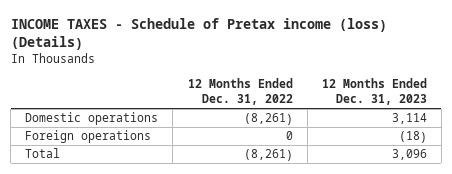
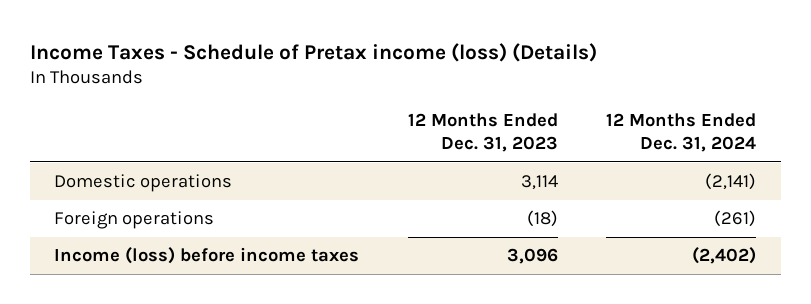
[10,18,387,51] INCOME TAXES - Schedule of Pretax income (loss) (Details) -> [30,42,598,62] Income Taxes - Schedule of Pretax income (loss) (Details)
[187,78,293,106] 12 Months Ended Dec. 31, 2022 -> none
none -> [606,113,757,152] 12 Months Ended Dec. 31, 2024
[25,148,61,159] Total -> [54,247,360,265] Income (loss) before income taxes

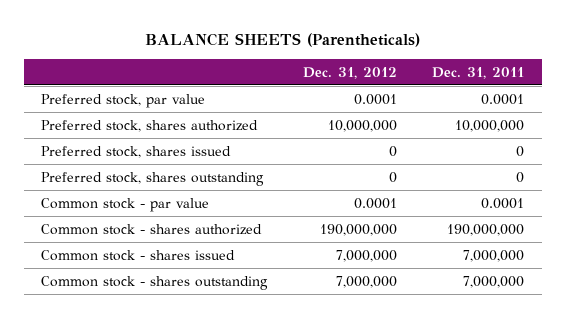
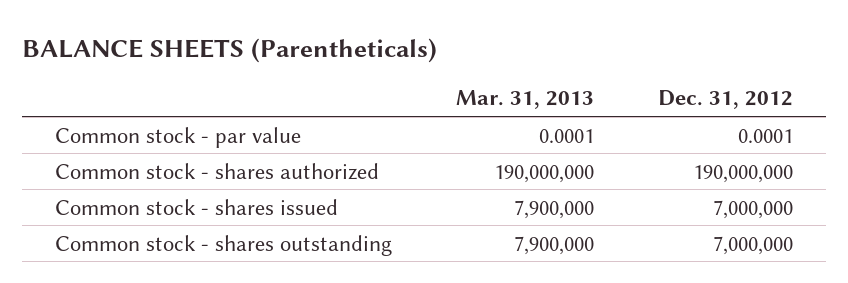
[431,66,524,79] Dec. 31, 2011 -> none
none -> [456,90,595,110] Mar. 31, 2013
[41,93,206,108] Preferred stock, par value -> none
[41,119,259,132] Preferred stock, shares authorized -> none
[41,145,232,158] Preferred stock, shares issued -> none
[41,171,265,186] Preferred stock, shares outstanding -> none

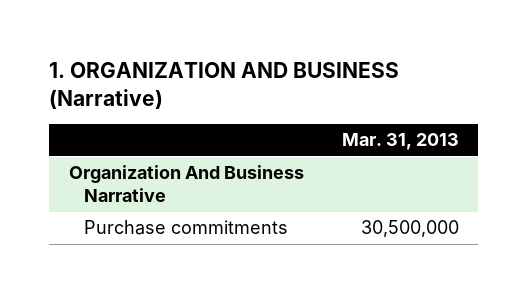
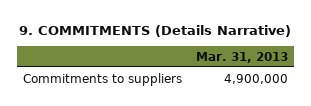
[49,61,400,109] 1. ORGANIZATION AND BUSINESS (Narrative) -> [19,24,292,37] 9. COMMITMENTS (Details Narrative)
[68,165,304,203] Organization And Business Narrative -> none
[83,220,288,236] Purchase commitments -> [23,72,183,86] Commitments to suppliers
[361,220,460,238] 30,500,000 -> [223,73,288,84] 4,900,000

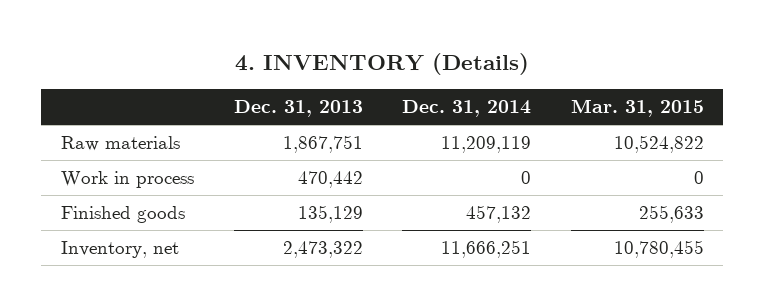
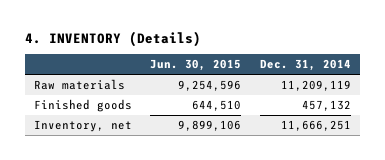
[233,99,363,117] Dec. 31, 2013 -> none
[570,98,704,117] Mar. 31, 2015 -> none
none -> [150,59,242,72] Jun. 30, 2015
[60,171,194,189] Work in process -> none

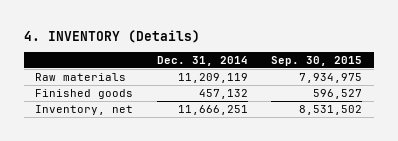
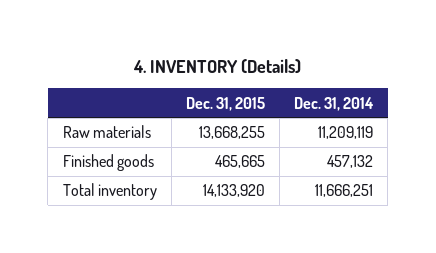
[271,55,363,66] Sep. 30, 2015 -> none
none -> [185,96,265,111] Dec. 31, 2015
[35,104,134,115] Inventory, net -> [62,183,157,201] Total inventory

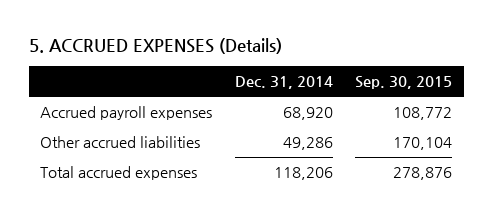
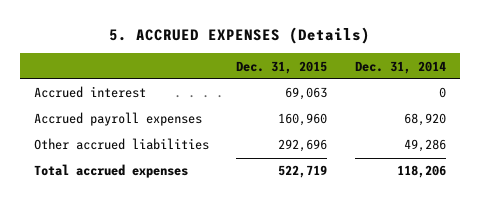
[355,76,453,90] Sep. 30, 2015 -> none
none -> [236,60,328,74] Dec. 31, 2015
none -> [33,86,146,99] Accrued interest

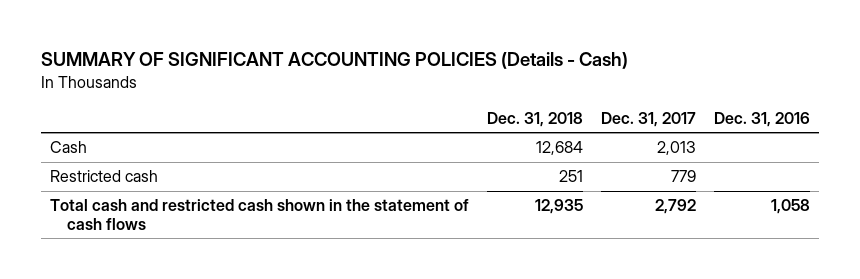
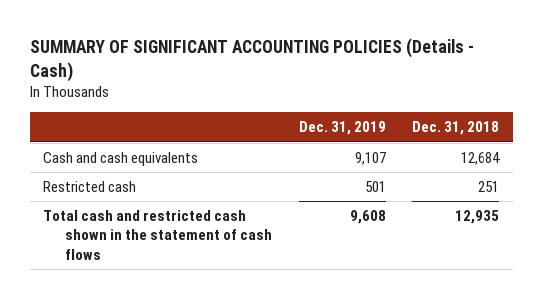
[601,111,697,127] Dec. 31, 2017 -> none
[714,111,811,127] Dec. 31, 2016 -> none
none -> [298,121,386,136] Dec. 31, 2019
[49,141,87,154] Cash -> [43,152,199,167] Cash and cash equivalents

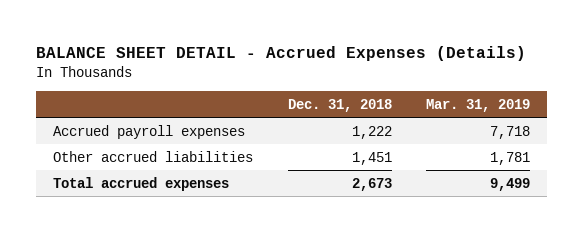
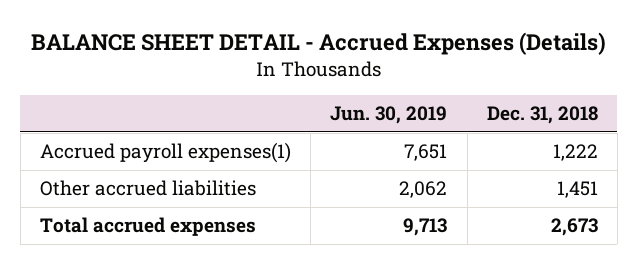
[425,99,530,113] Mar. 31, 2019 -> none
none -> [330,106,448,125] Jun. 30, 2019
[53,124,246,139] Accrued payroll expenses -> [40,142,292,164] Accrued payroll expenses(1)

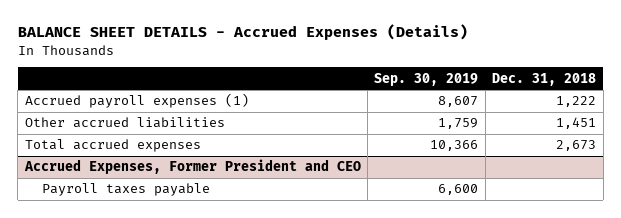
[30,32,606,56] BALANCE SHEET DETAIL - Accrued Expenses (Details) -> [17,24,468,41] BALANCE SHEET DETAILS - Accrued Expenses (Details)
[330,106,448,125] Jun. 30, 2019 -> none
none -> [374,72,479,86] Sep. 30, 2019
[40,142,292,164] Accrued payroll expenses(1) -> [24,93,249,109] Accrued payroll expenses (1)
none -> [23,159,361,175] Accrued Expenses, Former President and CEO
none -> [42,183,211,197] Payroll taxes payable

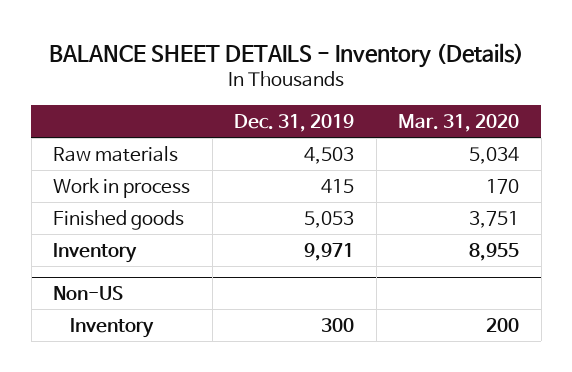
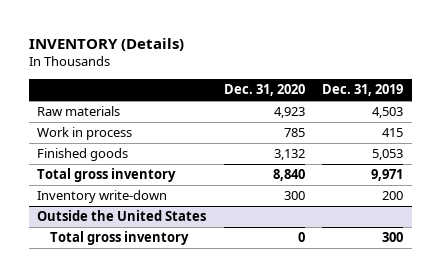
[49,42,525,68] BALANCE SHEET DETAILS - Inventory (Details) -> [28,37,184,51] INVENTORY (Details)
[398,114,520,133] Mar. 31, 2020 -> none
none -> [223,84,305,97] Dec. 31, 2020
[53,242,138,263] Inventory -> [37,168,177,183] Total gross inventory
none -> [37,190,168,204] Inventory write-down
[53,286,124,301] Non-US -> [37,210,207,222] Outside the United States
[69,317,154,338] Inventory -> [50,231,190,246] Total gross inventory

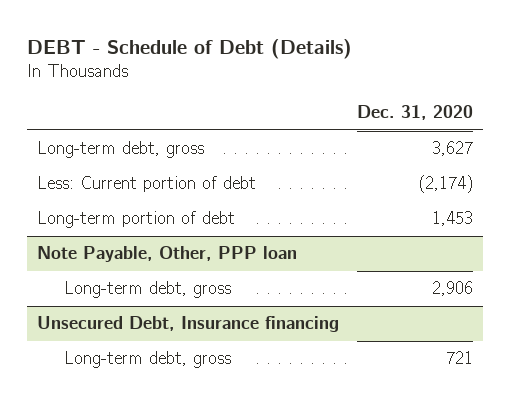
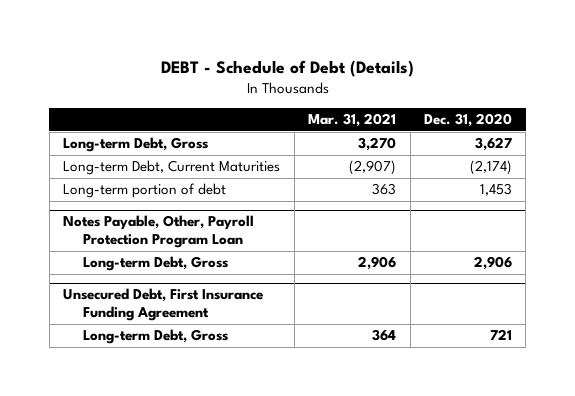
none -> [308,113,397,128] Mar. 31, 2021
[36,141,204,159] Long-term debt, gross -> [63,137,209,153] Long-term Debt, Gross
[36,176,256,193] Less: Current portion of debt -> [63,160,281,176] Long-term Debt, Current Maturities
[36,246,297,263] Note Payable, Other, PPP loan -> none
[36,316,339,333] Unsecured Debt, Insurance financing -> none
none -> [63,215,255,249] Notes Payable, Other, Payroll Protection Program Loan
[64,281,232,299] Long-term debt, gross -> [82,256,228,272] Long-term Debt, Gross
none -> [63,288,264,322] Unsecured Debt, First Insurance Funding Agreement
[64,351,232,369] Long-term debt, gross -> [82,329,228,345] Long-term Debt, Gross

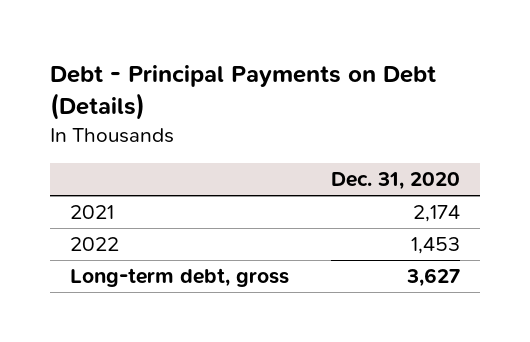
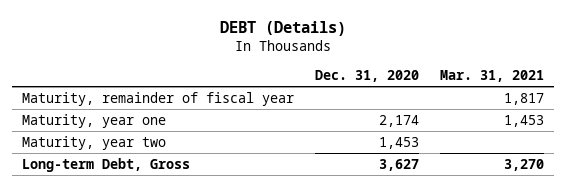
[49,64,436,121] Debt - Principal Payments on Debt (Details) -> [220,20,347,36] DEBT (Details)
none -> [439,69,544,82] Mar. 31, 2021
none -> [22,91,295,106] Maturity, remainder of fiscal year
[70,205,115,220] 2021 -> [22,113,167,128] Maturity, year one
[70,237,120,252] 2022 -> [22,135,167,150] Maturity, year two
[70,268,290,288] Long-term debt, gross -> [22,157,191,172] Long-term Debt, Gross

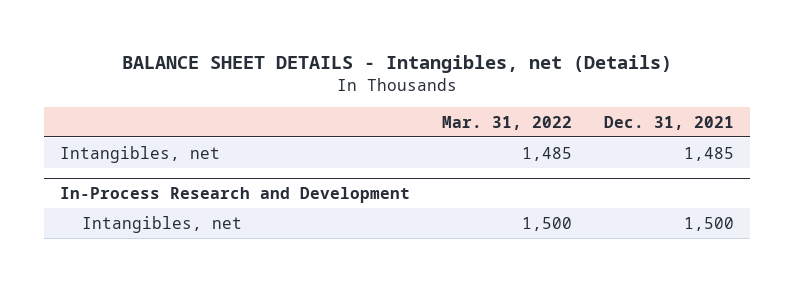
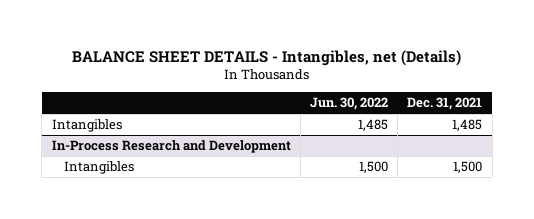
[442,115,573,130] Mar. 31, 2022 -> none
none -> [310,97,389,111] Jun. 30, 2022
[60,145,221,163] Intangibles, net -> [51,119,122,133] Intangibles
[81,215,242,233] Intangibles, net -> [64,161,135,175] Intangibles

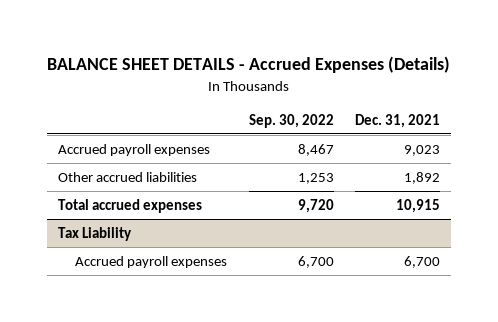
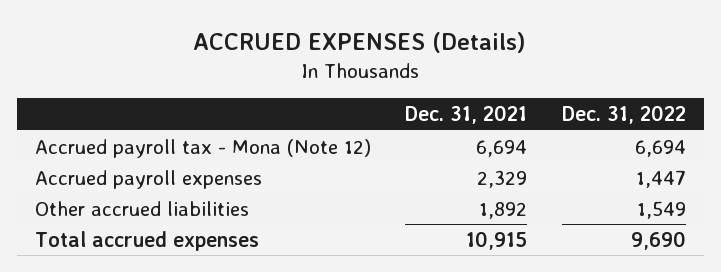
[46,56,450,74] BALANCE SHEET DETAILS - Accrued Expenses (Details) -> [193,31,527,53] ACCRUED EXPENSES (Details)
[248,113,334,128] Sep. 30, 2022 -> none
none -> [562,105,687,125] Dec. 31, 2022
none -> [34,138,371,158] Accrued payroll tax - Mona (Note 12)
[404,144,441,156] 9,023 -> [477,169,528,188] 2,329
[57,226,132,241] Tax Liability -> none
[75,255,228,268] Accrued payroll expenses -> none

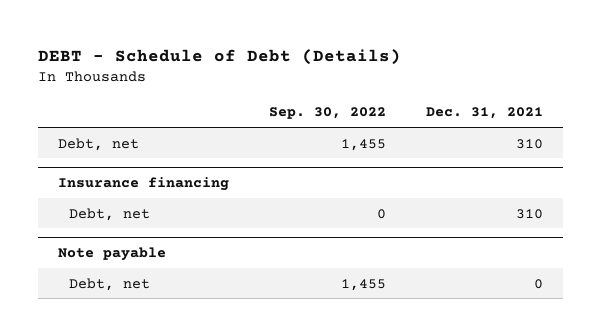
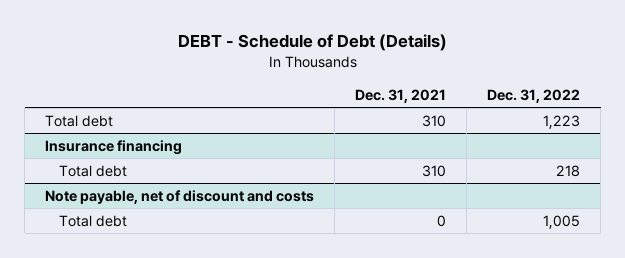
[268,107,386,120] Sep. 30, 2022 -> none
none -> [487,88,581,103] Dec. 31, 2022
[57,137,139,151] Debt, net -> [45,114,114,127] Total debt
[69,207,151,221] Debt, net -> [59,164,128,177] Total debt
[57,247,166,262] Note payable -> [45,189,315,204] Note payable, net of discount and costs
[69,277,151,291] Debt, net -> [59,214,128,227] Total debt

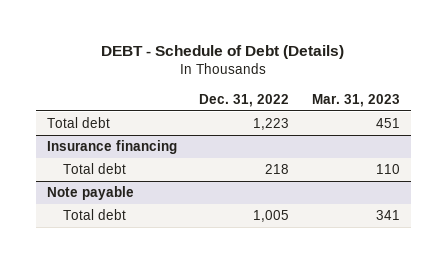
[355,88,447,103] Dec. 31, 2021 -> none
none -> [312,93,401,107] Mar. 31, 2023
[45,189,315,204] Note payable, net of discount and costs -> [46,186,134,201] Note payable

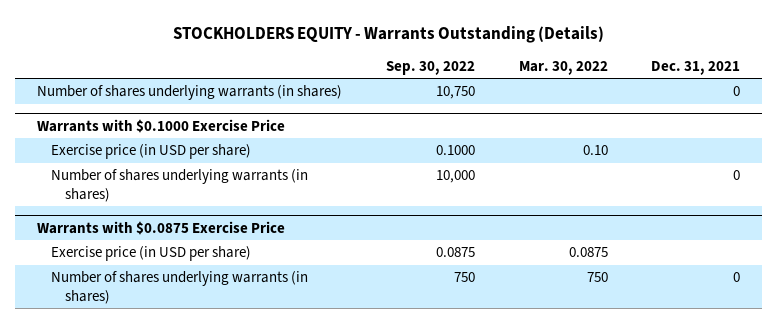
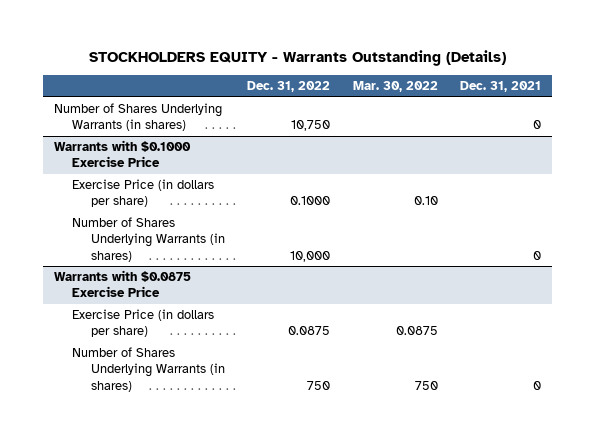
[385,60,475,75] Sep. 30, 2022 -> none
none -> [247,81,331,93] Dec. 31, 2022
[37,85,343,101] Number of shares underlying warrants (in shares) -> [54,103,223,132] Number of Shares Underlying Warrants (in shares)
[51,144,252,160] Exercise price (in USD per share) -> [72,179,215,208] Exercise Price (in dollars per share)
[51,169,309,202] Number of shares underlying warrants (in shares) -> [72,217,225,262] Number of Shares Underlying Warrants (in shares)
[51,246,252,262] Exercise price (in USD per share) -> [72,309,215,338] Exercise Price (in dollars per share)
[51,271,309,304] Number of shares underlying warrants (in shares) -> [72,347,225,392] Number of Shares Underlying Warrants (in shares)

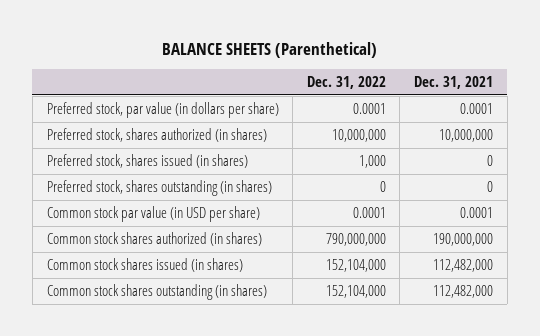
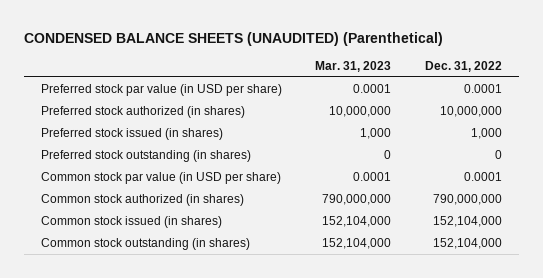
[161,41,377,58] BALANCE SHEETS (Parenthetical) -> [23,31,443,46] CONDENSED BALANCE SHEETS (UNAUDITED) (Parenthetical)
[414,76,494,90] Dec. 31, 2021 -> none
none -> [315,60,392,72] Mar. 31, 2023
[46,101,279,118] Preferred stock, par value (in dollars per share) -> [40,84,282,97] Preferred stock par value (in USD per share)
[46,127,267,142] Preferred stock, shares authorized (in shares) -> [40,106,245,119] Preferred stock authorized (in shares)
[46,153,248,168] Preferred stock, shares issued (in shares) -> [40,128,223,141] Preferred stock issued (in shares)
[46,179,272,196] Preferred stock, shares outstanding (in shares) -> [40,150,251,163] Preferred stock outstanding (in shares)
[46,231,262,246] Common stock shares authorized (in shares) -> [40,194,244,207] Common stock authorized (in shares)
[46,257,243,272] Common stock shares issued (in shares) -> [40,216,222,229] Common stock issued (in shares)
[46,283,267,300] Common stock shares outstanding (in shares) -> [40,238,250,251] Common stock outstanding (in shares)

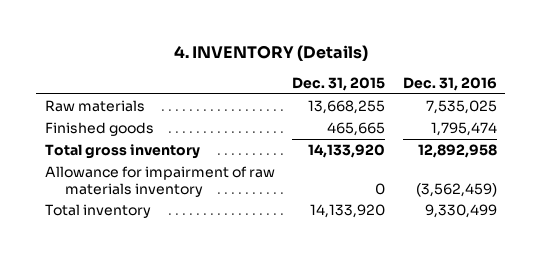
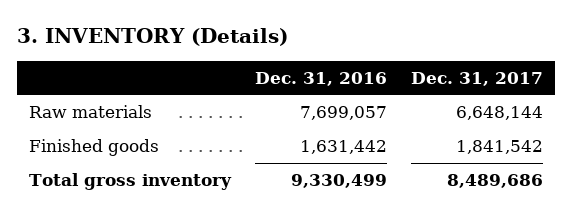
[173,44,368,61] 4. INVENTORY (Details) -> [16,28,288,47] 3. INVENTORY (Details)
[292,77,386,92] Dec. 31, 2015 -> none
none -> [411,71,544,86] Dec. 31, 2017
[44,166,275,197] Allowance for impairment of raw materials inventory -> none
[44,204,151,219] Total inventory -> none
[425,100,497,115] 7,535,025 -> [299,106,387,121] 7,699,057
[430,122,497,137] 1,795,474 -> [299,140,387,155] 1,631,442
[417,144,497,159] 12,892,958 -> [290,174,387,189] 9,330,499

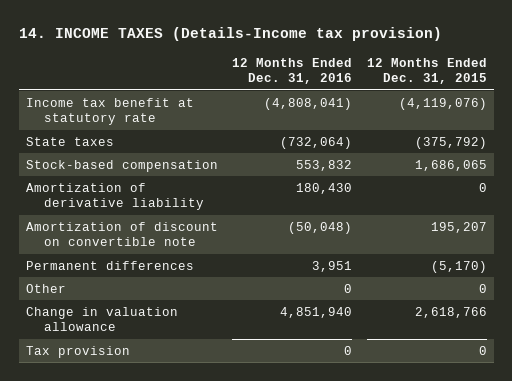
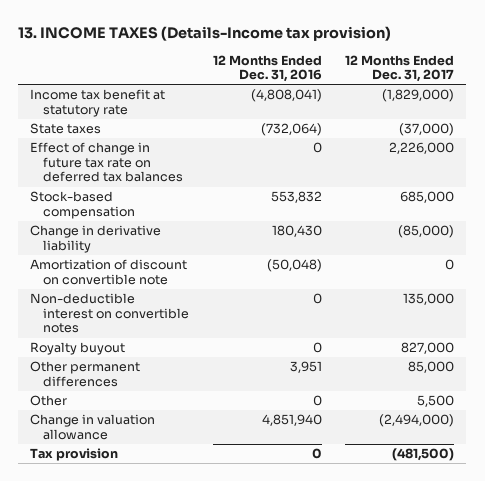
[18,27,442,42] 14. INCOME TAXES (Details-Income tax provision) -> [18,25,392,41] 13. INCOME TAXES (Details-Income tax provision)
[366,57,487,85] 12 Months Ended Dec. 31, 2015 -> none
none -> [345,54,455,83] 12 Months Ended Dec. 31, 2017
none -> [30,142,184,183] Effect of change in future tax rate on deferred tax balances
[25,182,204,211] Amortization of derivative liability -> [30,225,162,253] Change in derivative liability
none -> [30,293,190,334] Non-deductible interest on convertible notes
none -> [30,342,126,356] Royalty buyout
[25,260,194,270] Permanent differences -> [30,361,141,387] Other permanent differences

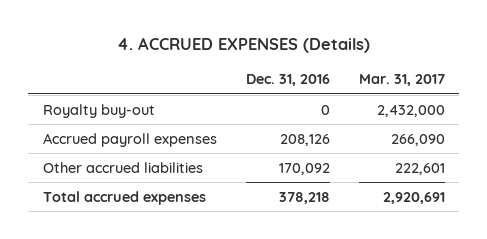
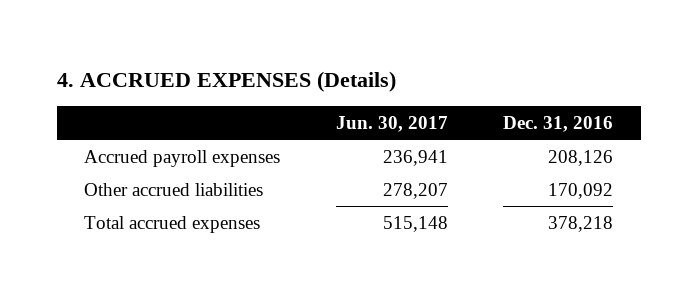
[358,74,445,87] Mar. 31, 2017 -> none
none -> [335,115,448,132] Jun. 30, 2017
[42,103,155,118] Royalty buy-out -> none

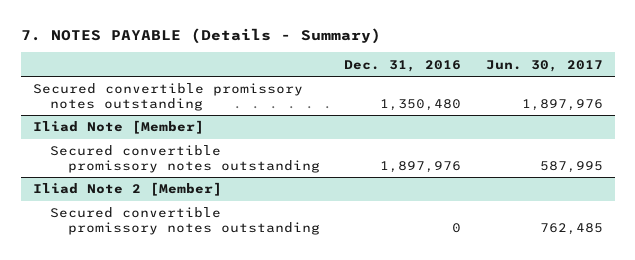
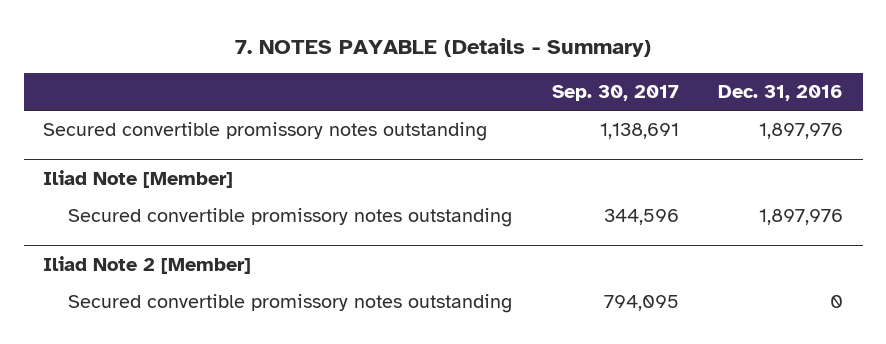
[485,59,603,72] Jun. 30, 2017 -> none
none -> [551,85,679,102] Sep. 30, 2017
[380,98,462,111] 1,350,480 -> [759,123,844,140] 1,897,976

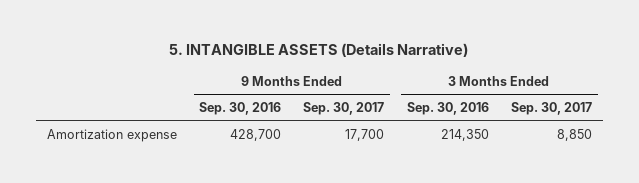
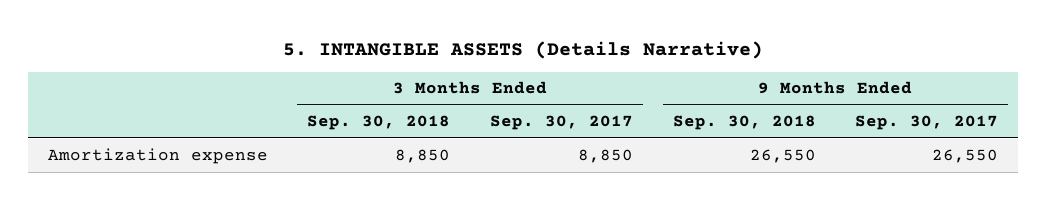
[199,101,282,115] Sep. 30, 2016 -> none
[406,101,489,115] Sep. 30, 2016 -> none
none -> [307,115,451,131] Sep. 30, 2018
none -> [672,115,816,131] Sep. 30, 2018
[345,128,385,141] 17,700 -> [932,149,999,164] 26,550

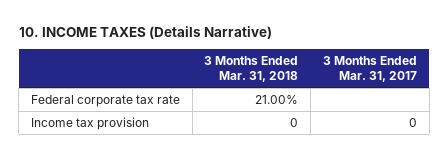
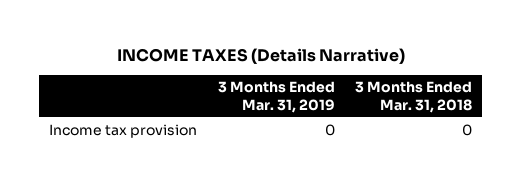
[18,26,272,40] 10. INCOME TAXES (Details Narrative) -> [116,48,405,65] INCOME TAXES (Details Narrative)
[322,56,417,83] 3 Months Ended Mar. 31, 2017 -> none
none -> [217,81,335,114] 3 Months Ended Mar. 31, 2019
[31,95,181,108] Federal corporate tax rate -> none

